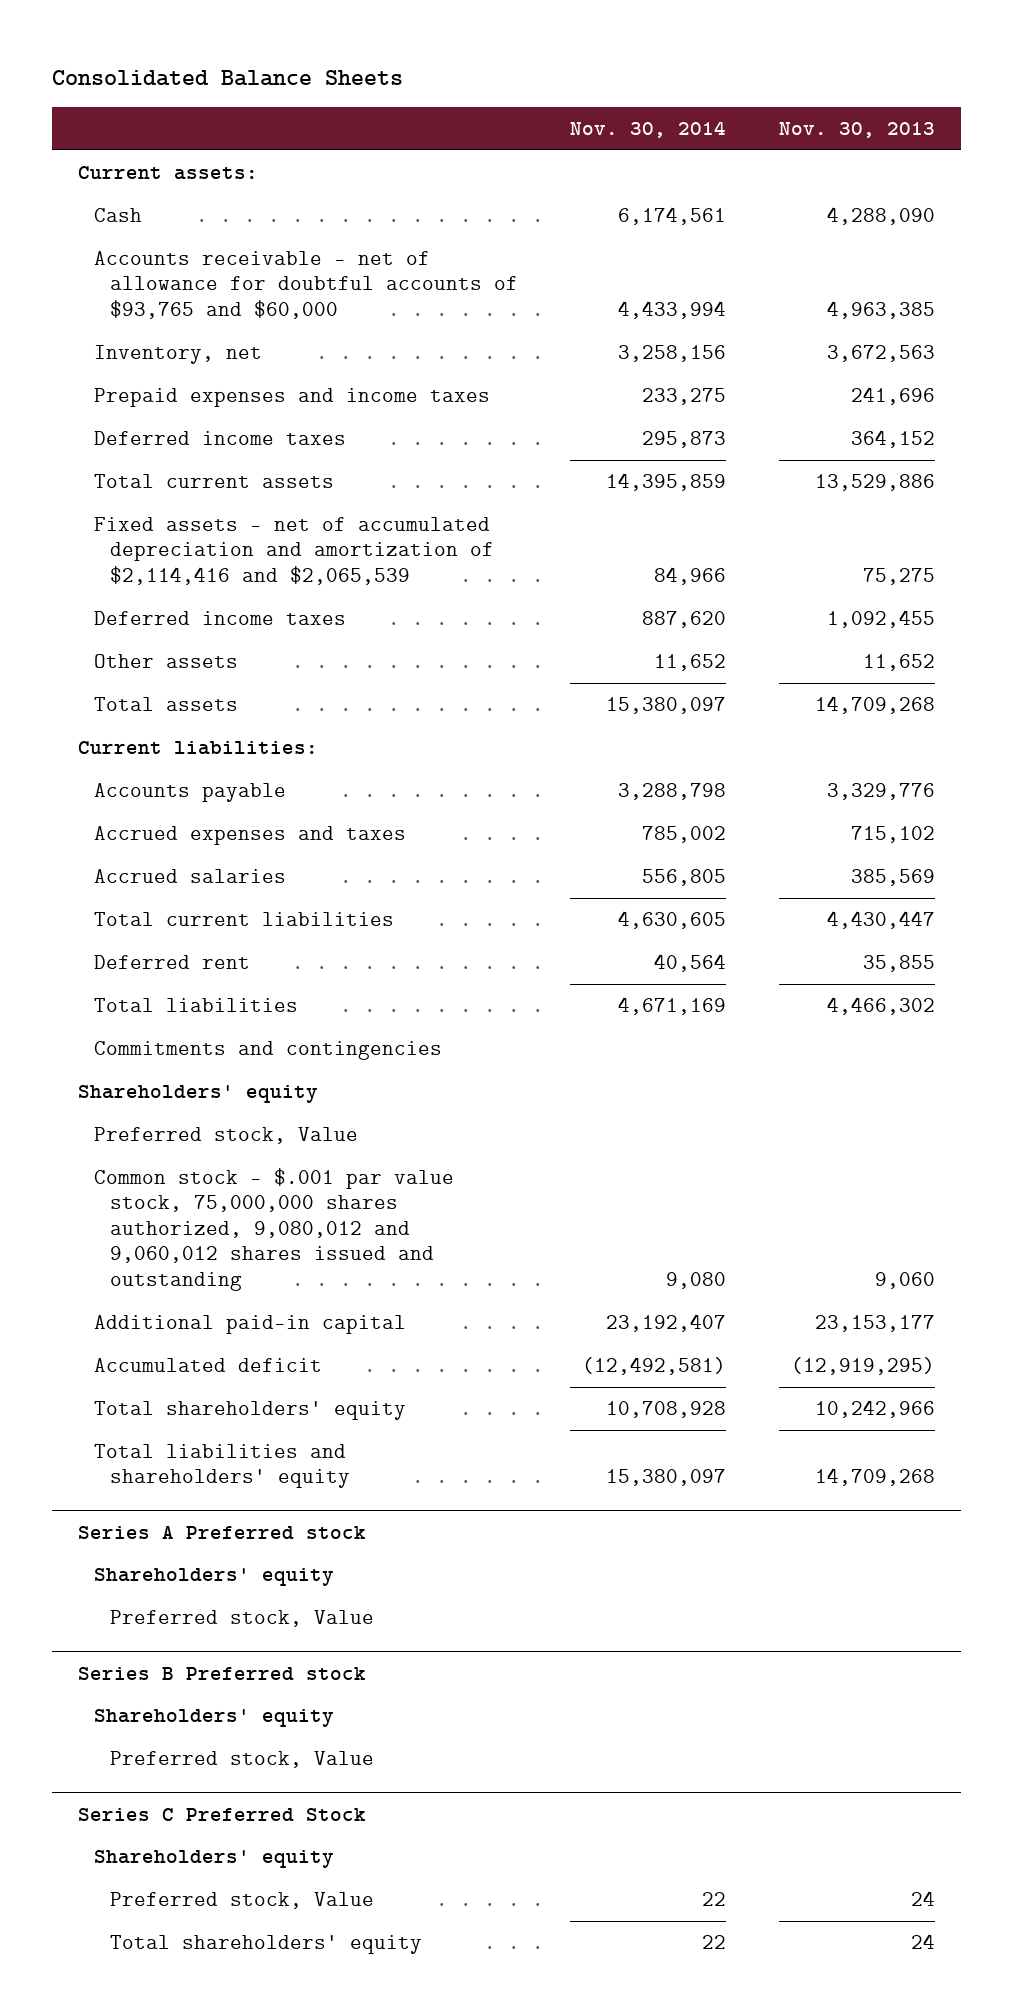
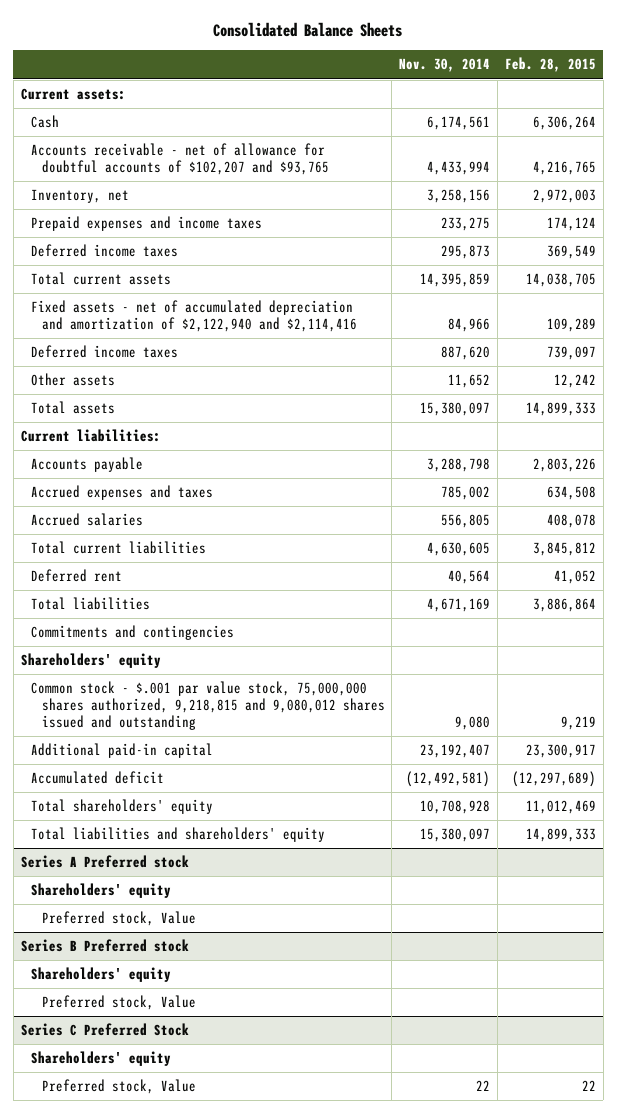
[779,122,936,139] Nov. 30, 2013 -> none
none -> [505,57,597,73] Feb. 28, 2015
[93,250,518,319] Accounts receivable - net of allowance for doubtful accounts of $93,765 and $60,000 -> [31,143,329,176] Accounts receivable - net of allowance for doubtful accounts of $102,207 and $93,765
[93,516,494,585] Fixed assets - net of accumulated depreciation and amortization of $2,114,416 and $2,065,539 -> [31,300,357,333] Fixed assets - net of accumulated depreciation and amortization of $2,122,940 and $2,114,416
[93,1126,358,1144] Preferred stock, Value -> none
[93,1167,454,1291] Common stock - $.001 par value stock, 75,000,000 shares authorized, 9,080,012 and 9,060,012 shares issued and outstanding -> [31,681,385,731] Common stock - $.001 par value stock, 75,000,000 shares authorized, 9,218,815 and 9,080,012 shares issued and outstanding
[109,1934,422,1954] Total shareholders' equity -> none

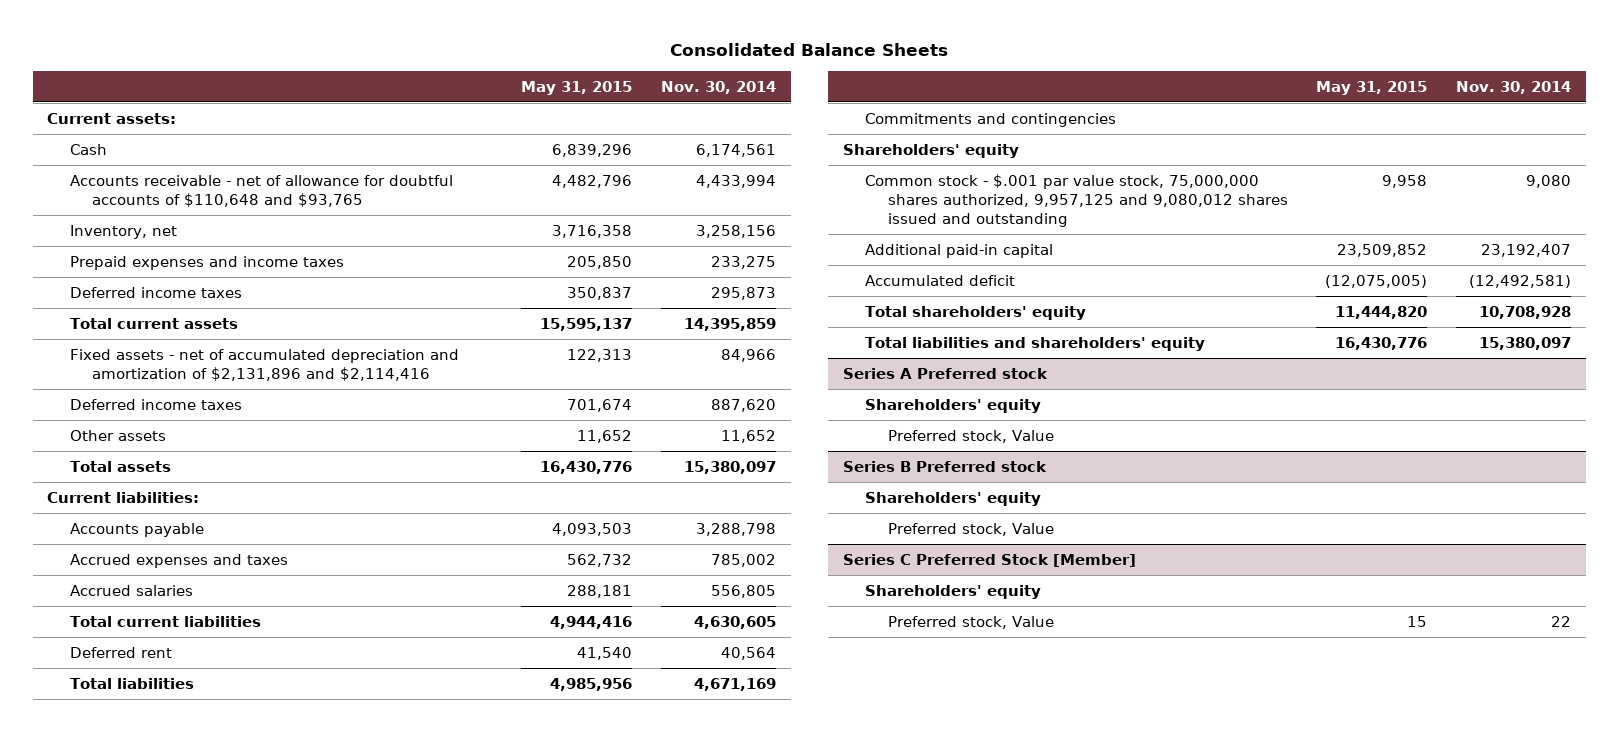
[505,57,597,73] Feb. 28, 2015 -> none
none -> [521,80,633,95] May 31, 2015
[31,143,329,176] Accounts receivable - net of allowance for doubtful accounts of $102,207 and $93,765 -> [69,174,453,208] Accounts receivable - net of allowance for doubtful accounts of $110,648 and $93,765
[31,300,357,333] Fixed assets - net of accumulated depreciation and amortization of $2,122,940 and $2,114,416 -> [69,348,459,382] Fixed assets - net of accumulated depreciation and amortization of $2,131,896 and $2,114,416
[31,681,385,731] Common stock - $.001 par value stock, 75,000,000 shares authorized, 9,218,815 and 9,080,012 shares issued and outstanding -> [865,173,1288,228] Common stock - $.001 par value stock, 75,000,000 shares authorized, 9,957,125 and 9,080,012 shares issued and outstanding
[20,1023,189,1037] Series C Preferred Stock -> [842,553,1136,567] Series C Preferred Stock [Member]

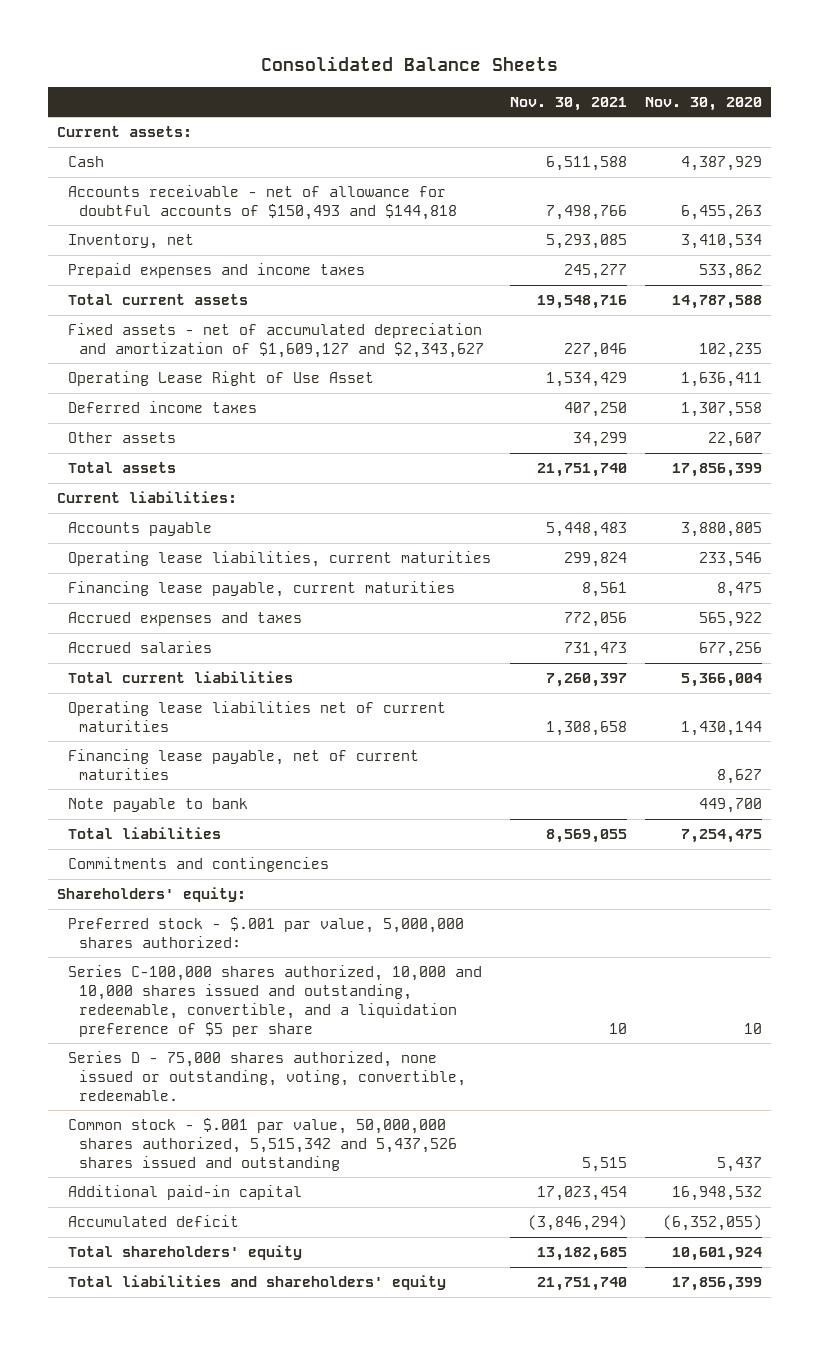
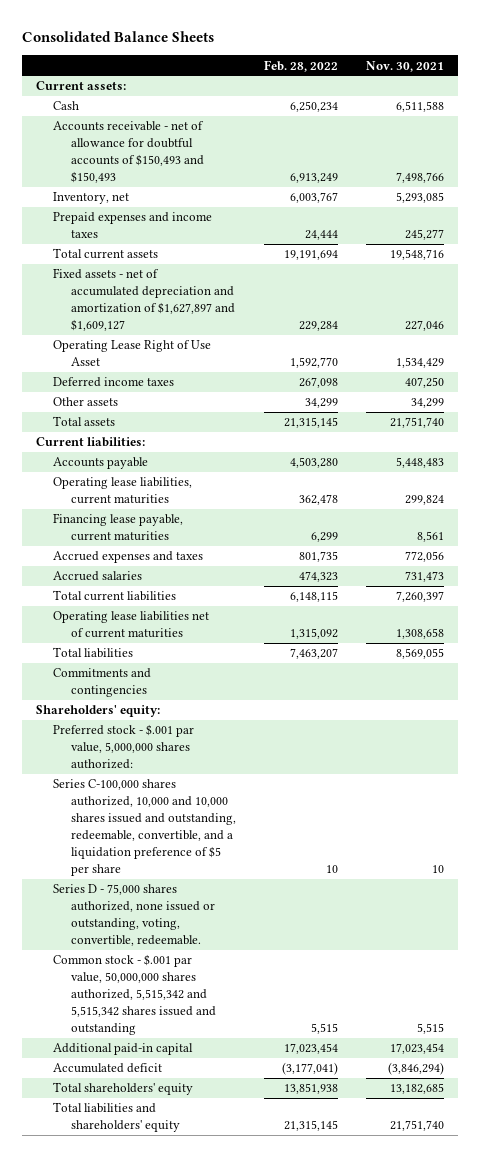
[645,96,763,111] Nov. 30, 2020 -> none
none -> [263,59,338,72] Feb. 28, 2022
[68,185,458,220] Accounts receivable - net of allowance for doubtful accounts of $150,493 and $144,818 -> [53,121,205,184] Accounts receivable - net of allowance for doubtful accounts of $150,493 and $150,493
[68,323,485,358] Fixed assets - net of accumulated depreciation and amortization of $1,609,127 and $2,343,627 -> [53,268,235,332] Fixed assets - net of accumulated depreciation and amortization of $1,627,897 and $1,609,127
[68,749,420,780] Financing lease payable, net of current maturities -> none
[68,798,249,813] Note payable to bank -> none
[68,1118,458,1171] Common stock - $.001 par value, 50,000,000 shares authorized, 5,515,342 and 5,437,526 shares issued and outstanding -> [53,954,216,1036] Common stock - $.001 par value, 50,000,000 shares authorized, 5,515,342 and 5,515,342 shares issued and outstanding

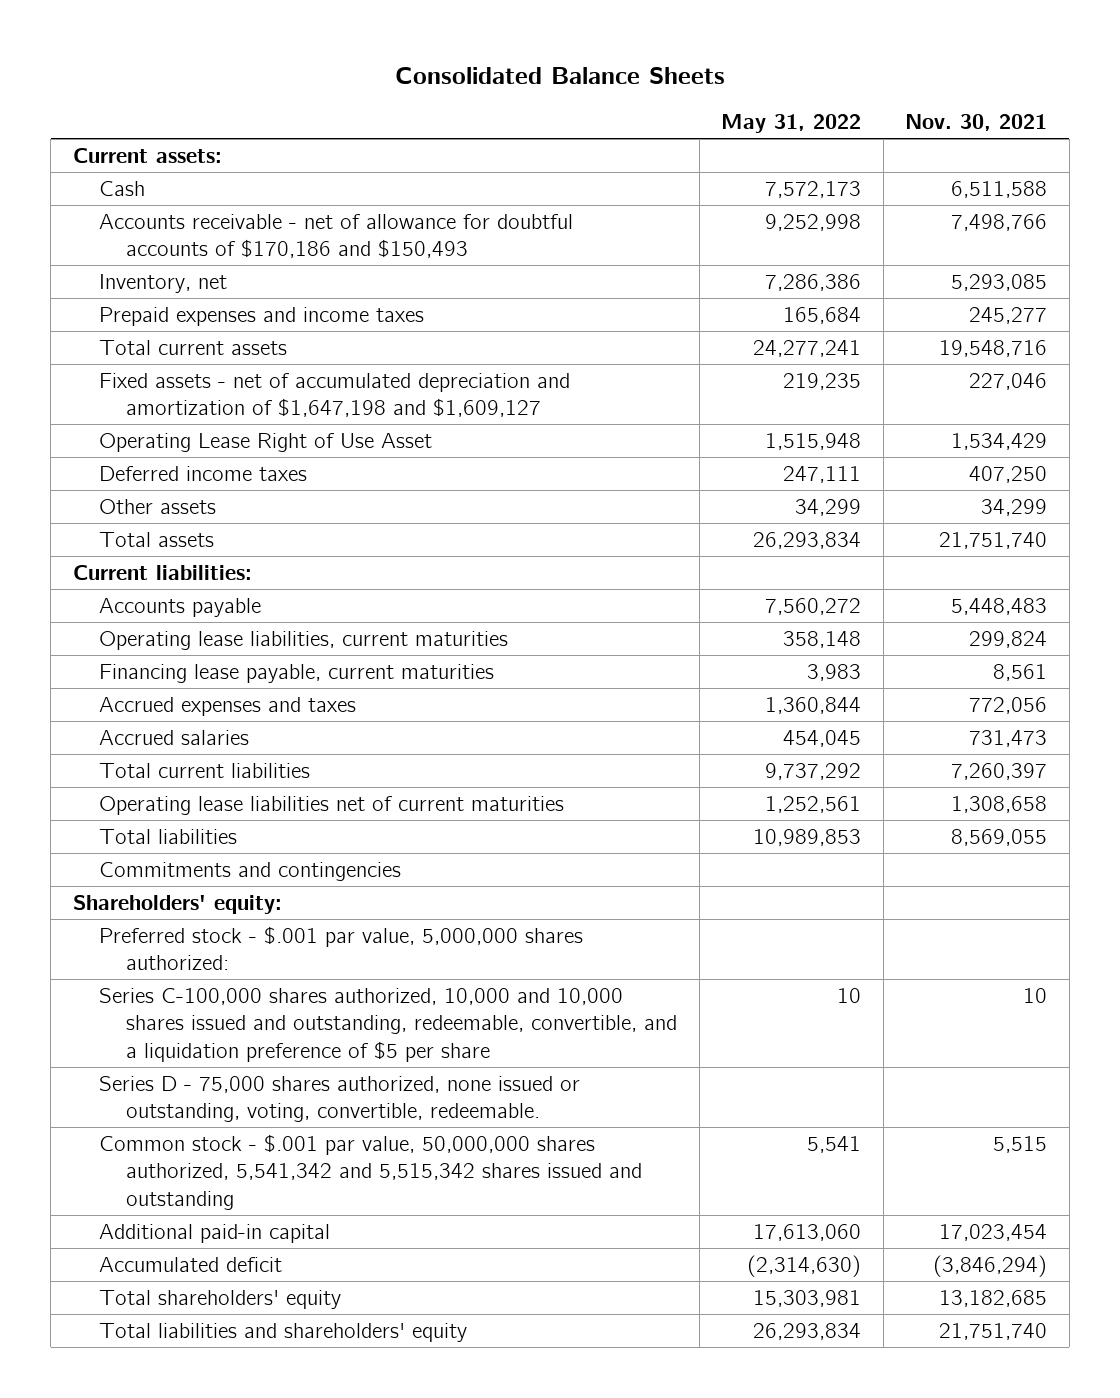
[263,59,338,72] Feb. 28, 2022 -> none
none -> [721,114,862,134] May 31, 2022
[53,121,205,184] Accounts receivable - net of allowance for doubtful accounts of $150,493 and $150,493 -> [99,213,574,259] Accounts receivable - net of allowance for doubtful accounts of $170,186 and $150,493
[53,268,235,332] Fixed assets - net of accumulated depreciation and amortization of $1,627,897 and $1,609,127 -> [99,372,571,418] Fixed assets - net of accumulated depreciation and amortization of $1,647,198 and $1,609,127
[53,954,216,1036] Common stock - $.001 par value, 50,000,000 shares authorized, 5,515,342 and 5,515,342 shares issued and outstanding -> [99,1133,643,1211] Common stock - $.001 par value, 50,000,000 shares authorized, 5,541,342 and 5,515,342 shares issued and outstanding

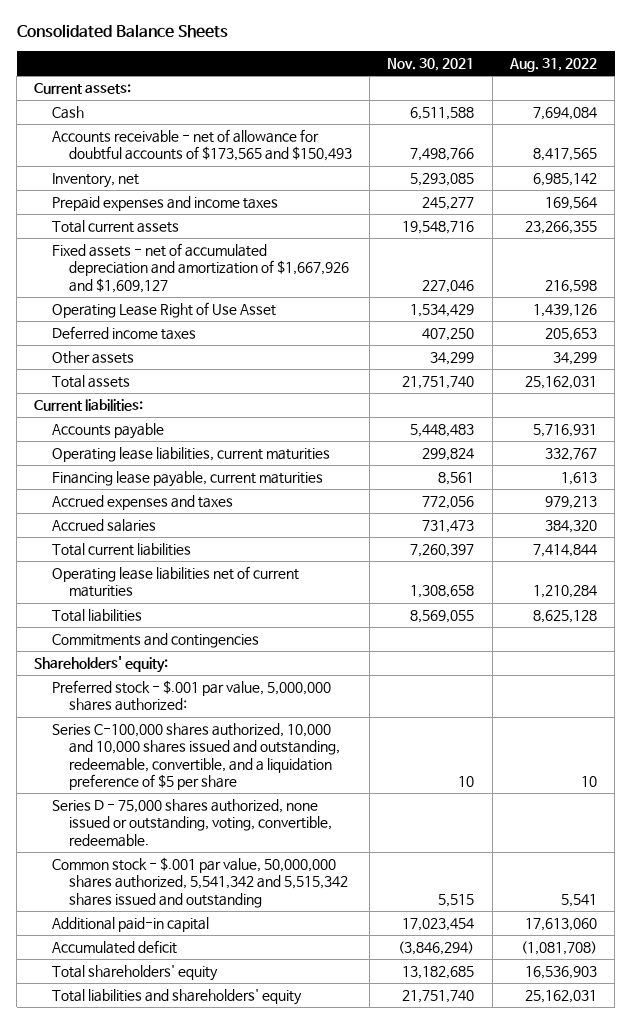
[721,114,862,134] May 31, 2022 -> none
none -> [508,57,597,72] Aug. 31, 2022
[99,213,574,259] Accounts receivable - net of allowance for doubtful accounts of $170,186 and $150,493 -> [51,129,353,162] Accounts receivable - net of allowance for doubtful accounts of $173,565 and $150,493
[99,372,571,418] Fixed assets - net of accumulated depreciation and amortization of $1,647,198 and $1,609,127 -> [51,243,350,293] Fixed assets - net of accumulated depreciation and amortization of $1,667,926 and $1,609,127

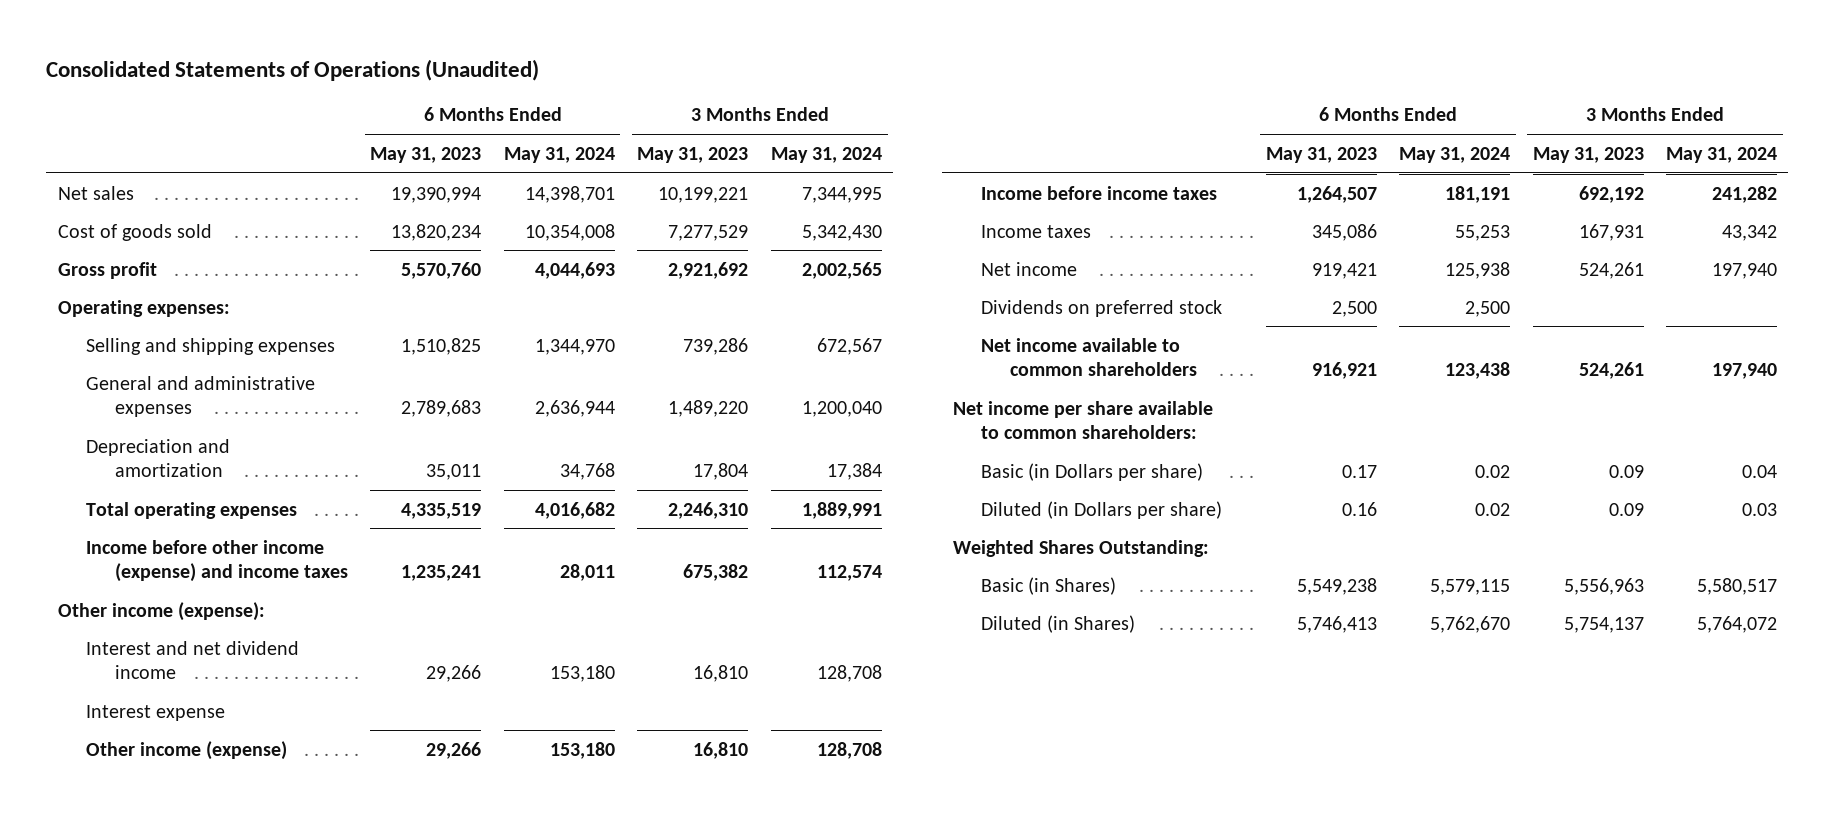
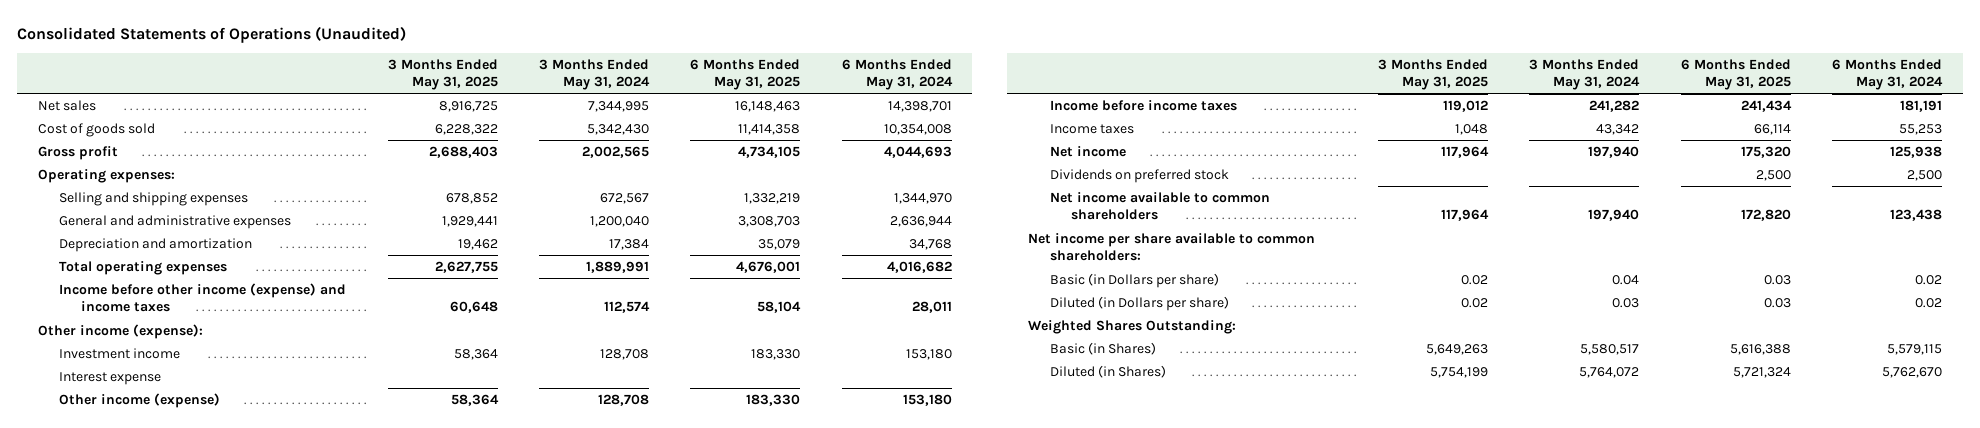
[370,146,482,163] May 31, 2023 -> none
[637,146,749,163] May 31, 2023 -> none
none -> [387,58,498,91] 3 Months Ended May 31, 2025
none -> [690,58,801,91] 6 Months Ended May 31, 2025
[86,640,300,680] Interest and net dividend income -> [59,348,181,360] Investment income

